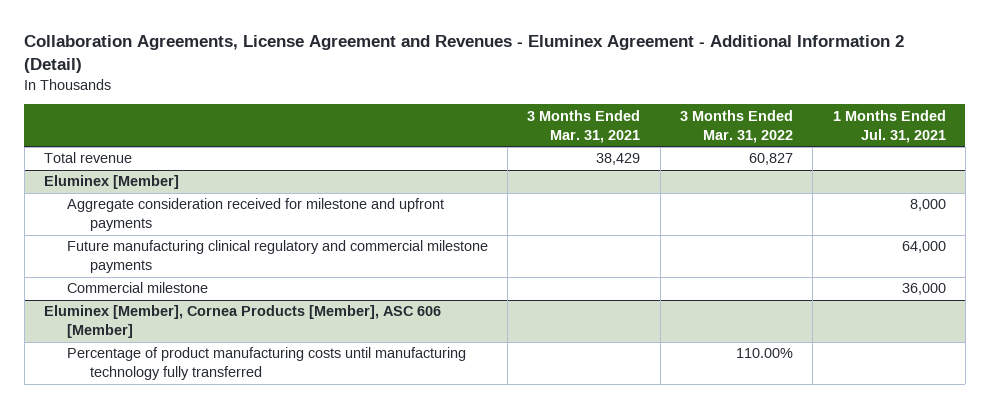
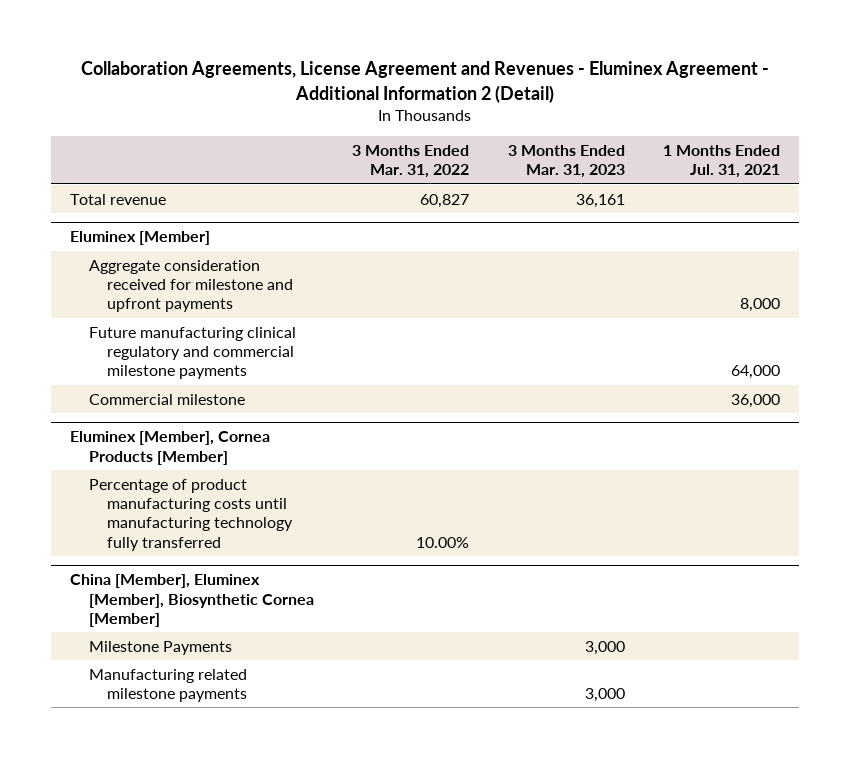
[527,109,641,143] 3 Months Ended Mar. 31, 2021 -> none
none -> [507,144,625,179] 3 Months Ended Mar. 31, 2023
[43,305,441,339] Eluminex [Member], Cornea Products [Member], ASC 606 [Member] -> [70,431,271,465] Eluminex [Member], Cornea Products [Member]
[736,348,794,359] 110.00% -> [416,536,470,548] 10.00%
none -> [70,574,314,628] China [Member], Eluminex [Member], Biosynthetic Cornea [Member]
none -> [88,640,232,655] Milestone Payments
none -> [88,668,247,702] Manufacturing related milestone payments

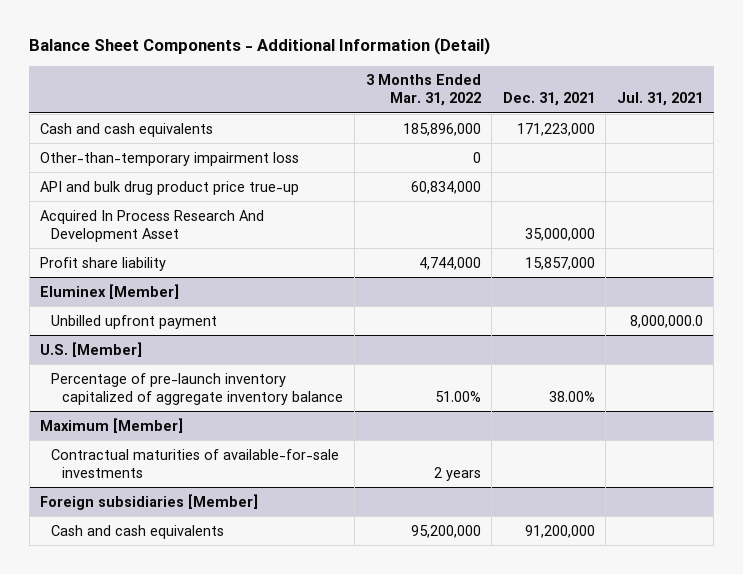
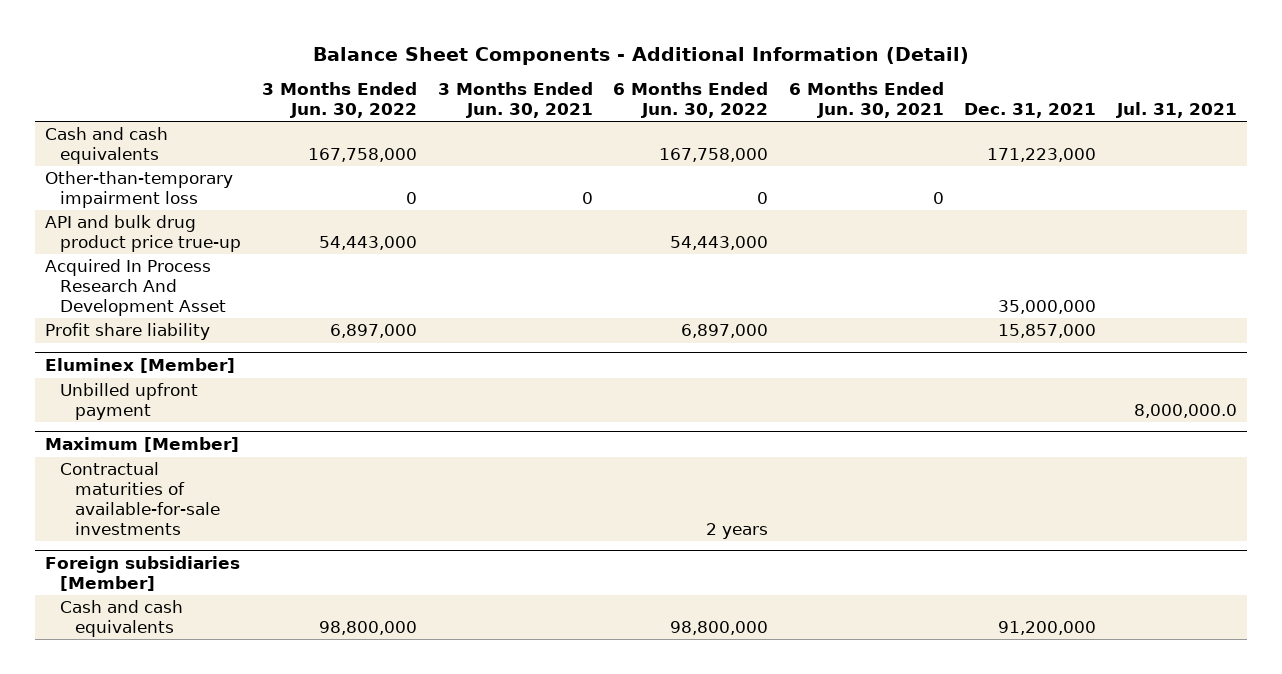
[365,74,481,107] 3 Months Ended Mar. 31, 2022 -> none
none -> [261,82,417,119] 3 Months Ended Jun. 30, 2022
none -> [437,82,593,119] 3 Months Ended Jun. 30, 2021
none -> [613,82,769,119] 6 Months Ended Jun. 30, 2022
none -> [788,82,944,119] 6 Months Ended Jun. 30, 2021
[40,341,143,357] U.S. [Member] -> none
[51,372,344,405] Percentage of pre-launch inventory capitalized of aggregate inventory balance -> none

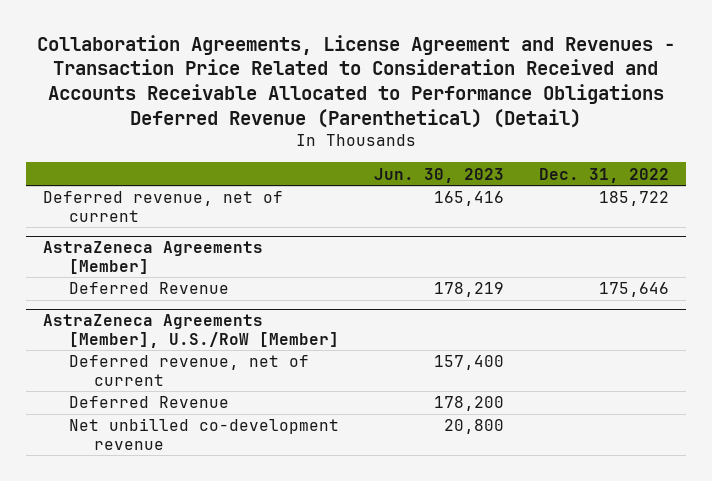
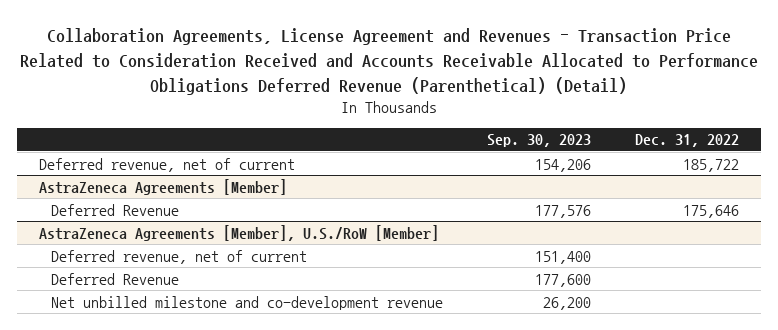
[373,167,504,183] Jun. 30, 2023 -> none
none -> [487,134,592,148] Sep. 30, 2023
[68,418,339,450] Net unbilled co-development revenue -> [50,295,443,310] Net unbilled milestone and co-development revenue

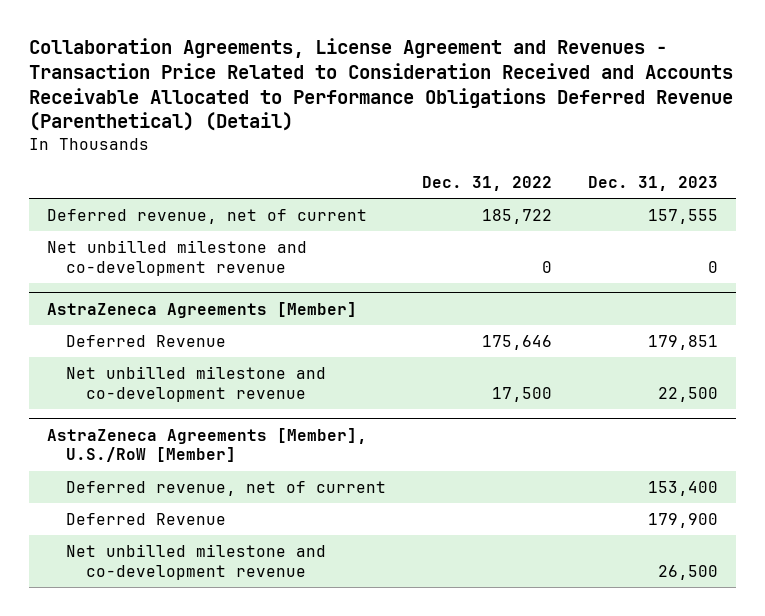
[487,134,592,148] Sep. 30, 2023 -> none
none -> [588,175,719,191] Dec. 31, 2023
none -> [47,239,308,276] Net unbilled milestone and co-development revenue
none -> [66,365,327,402] Net unbilled milestone and co-development revenue

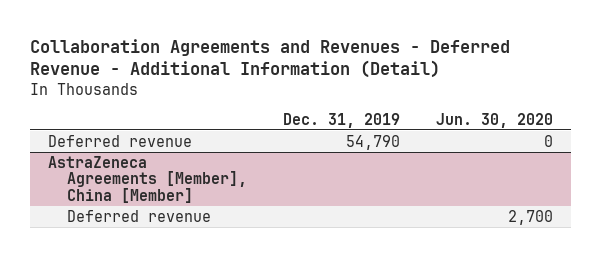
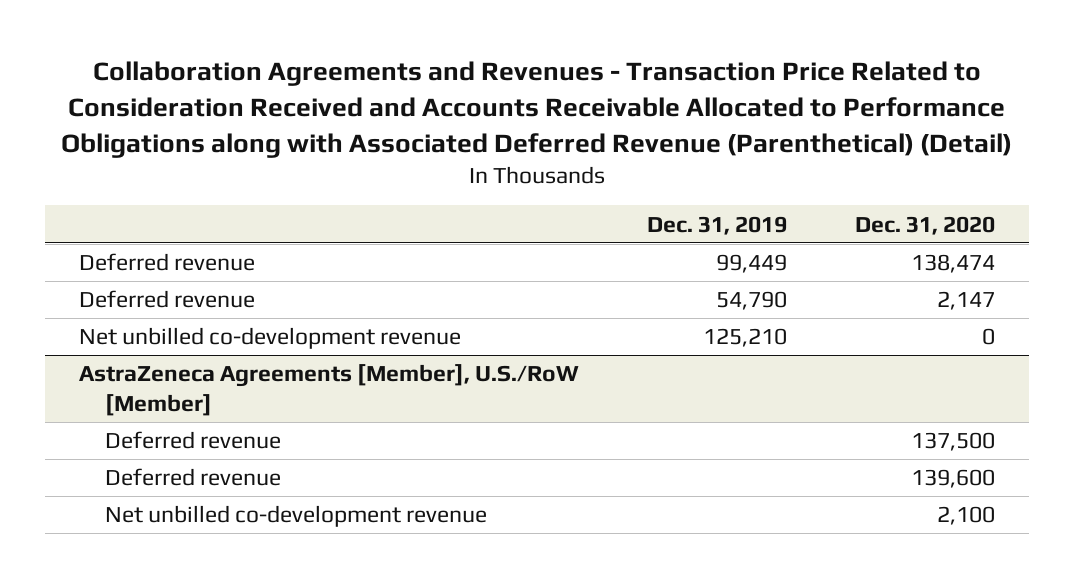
[30,38,511,79] Collaboration Agreements and Revenues - Deferred Revenue - Additional Information (Detail) -> [60,61,1012,158] Collaboration Agreements and Revenues - Transaction Price Related to Consideration Received and Accounts Receivable Allocated to Performance Obligations along with Associated Deferred Revenue (Parenthetical) (Detail)
[435,112,553,128] Jun. 30, 2020 -> none
none -> [854,215,995,235] Dec. 31, 2020
none -> [78,253,255,272] Deferred revenue
[48,155,247,204] AstraZeneca Agreements [Member], China [Member] -> none
[66,209,211,222] Deferred revenue -> none
none -> [78,327,461,350] Net unbilled co-development revenue
none -> [78,364,579,416] AstraZeneca Agreements [Member], U.S./RoW [Member]
none -> [105,431,282,450] Deferred revenue
none -> [105,468,282,487] Deferred revenue
none -> [105,505,488,528] Net unbilled co-development revenue

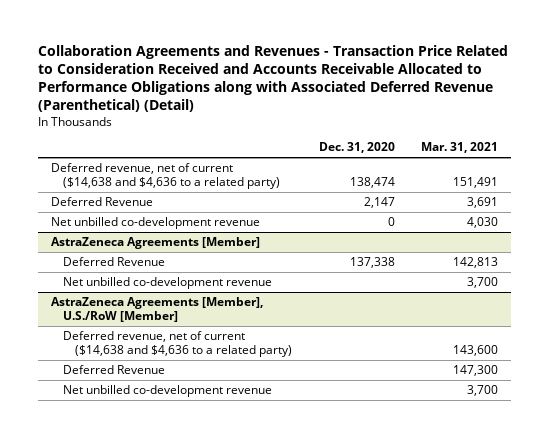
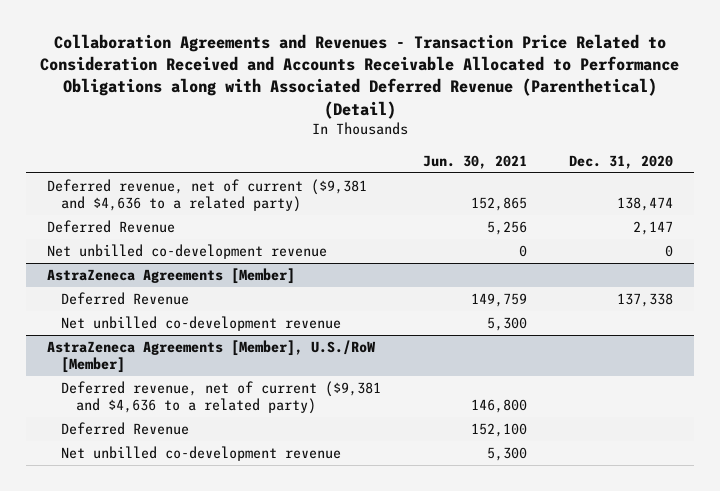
[421,142,499,154] Mar. 31, 2021 -> none
none -> [423,154,528,169] Jun. 30, 2021
[51,163,281,189] Deferred revenue, net of current ($14,638 and $4,636 to a related party) -> [46,179,367,213] Deferred revenue, net of current ($9,381 and $4,636 to a related party)
[63,331,293,357] Deferred revenue, net of current ($14,638 and $4,636 to a related party) -> [61,381,382,415] Deferred revenue, net of current ($9,381 and $4,636 to a related party)

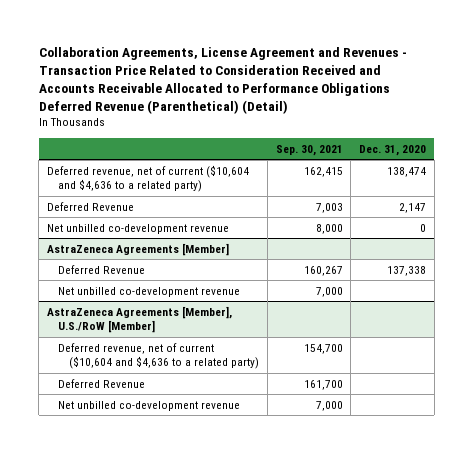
[40,33,680,119] Collaboration Agreements and Revenues - Transaction Price Related to Consideration Received and Accounts Receivable Allocated to Performance Obligations along with Associated Deferred Revenue (Parenthetical) (Detail) -> [38,46,407,114] Collaboration Agreements, License Agreement and Revenues - Transaction Price Related to Consideration Received and Accounts Receivable Allocated to Performance Obligations Deferred Revenue (Parenthetical) (Detail)
[423,154,528,169] Jun. 30, 2021 -> none
none -> [275,144,343,156] Sep. 30, 2021
[46,179,367,213] Deferred revenue, net of current ($9,381 and $4,636 to a related party) -> [46,164,249,193] Deferred revenue, net of current ($10,604 and $4,636 to a related party)
[61,381,382,415] Deferred revenue, net of current ($9,381 and $4,636 to a related party) -> [58,342,260,370] Deferred revenue, net of current ($10,604 and $4,636 to a related party)

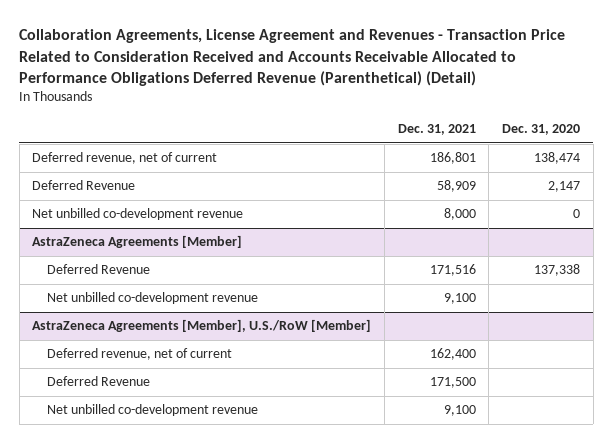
[275,144,343,156] Sep. 30, 2021 -> none
none -> [397,124,476,136] Dec. 31, 2021
[46,164,249,193] Deferred revenue, net of current ($10,604 and $4,636 to a related party) -> [32,152,218,165] Deferred revenue, net of current
[58,342,260,370] Deferred revenue, net of current ($10,604 and $4,636 to a related party) -> [47,348,233,361] Deferred revenue, net of current

